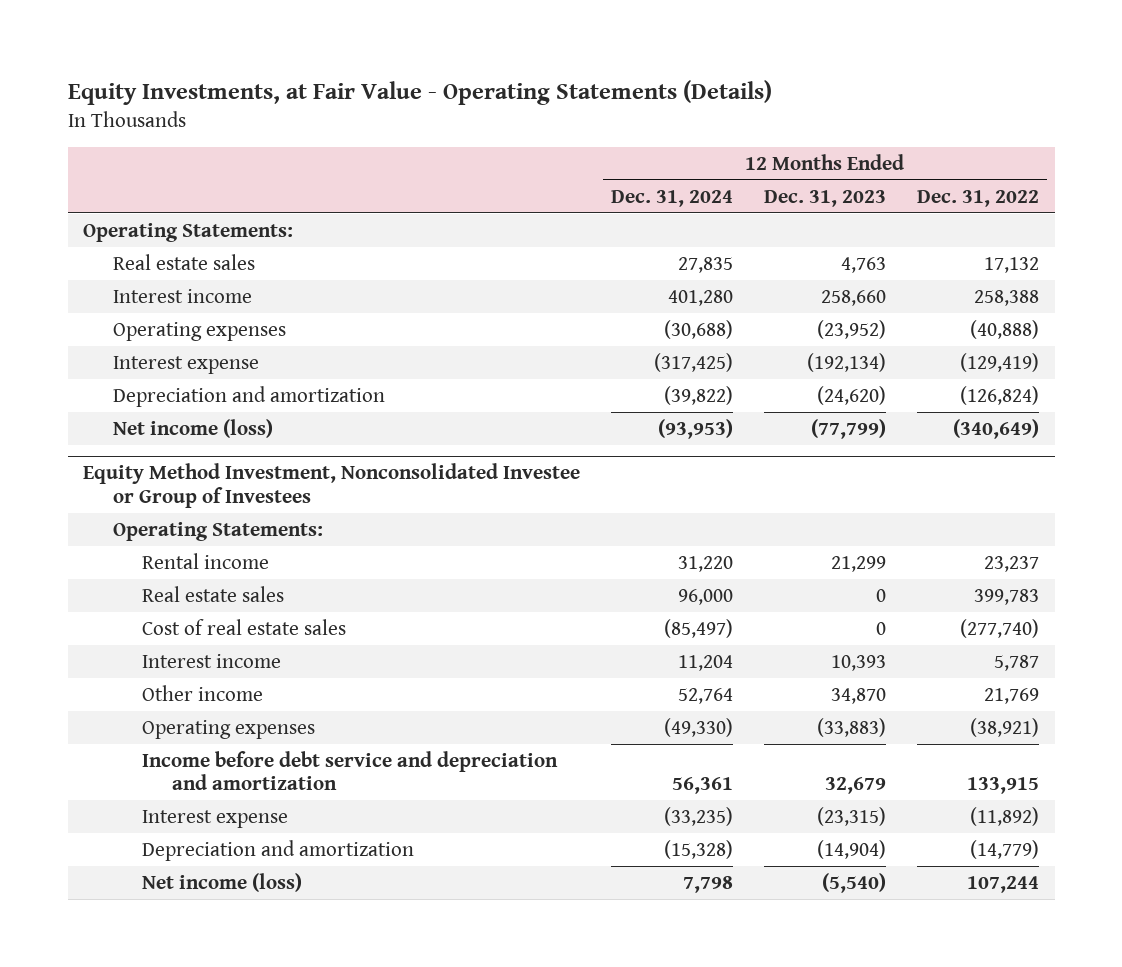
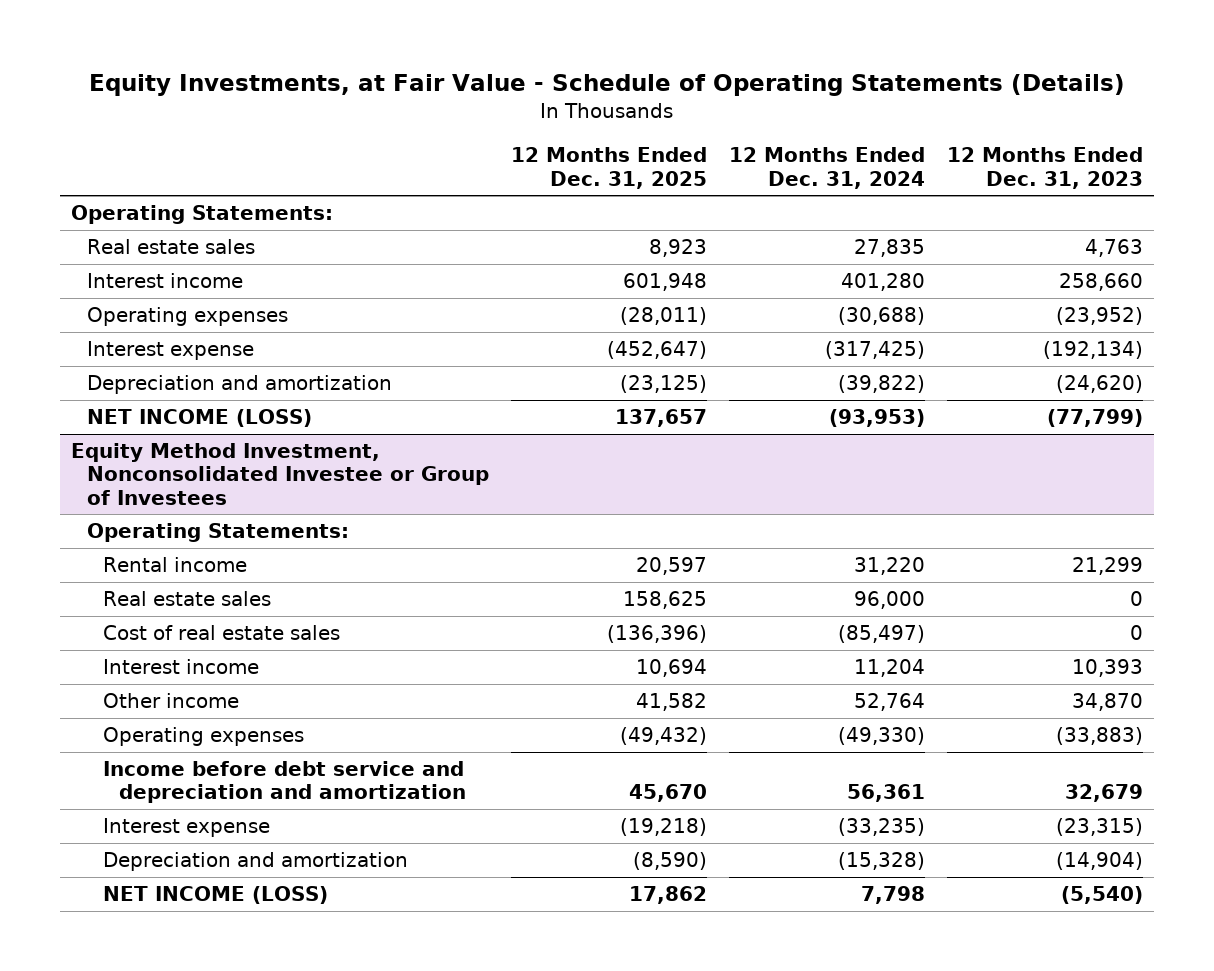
[67,80,772,106] Equity Investments, at Fair Value - Operating Statements (Details) -> [88,73,1125,96] Equity Investments, at Fair Value - Schedule of Operating Statements (Details)
[917,189,1040,207] Dec. 31, 2022 -> none
none -> [510,147,707,189] 12 Months Ended Dec. 31, 2025
[112,418,273,438] Net income (loss) -> [86,409,312,428] NET INCOME (LOSS)
[142,872,303,892] Net income (loss) -> [102,886,328,905] NET INCOME (LOSS)

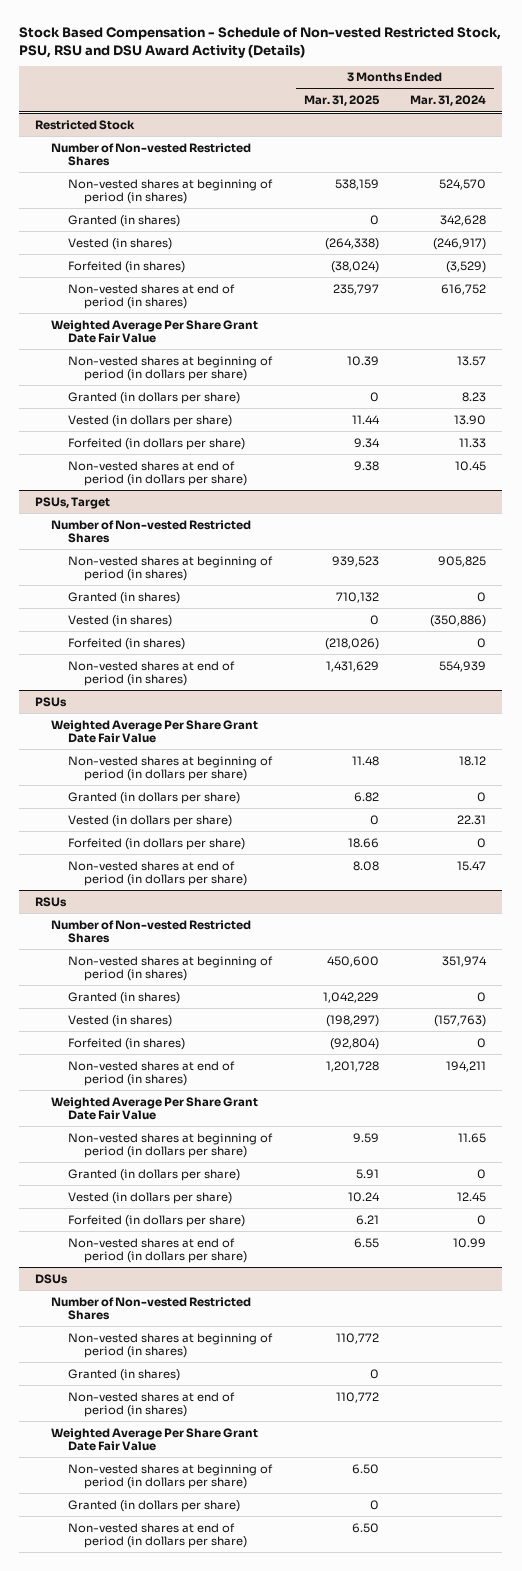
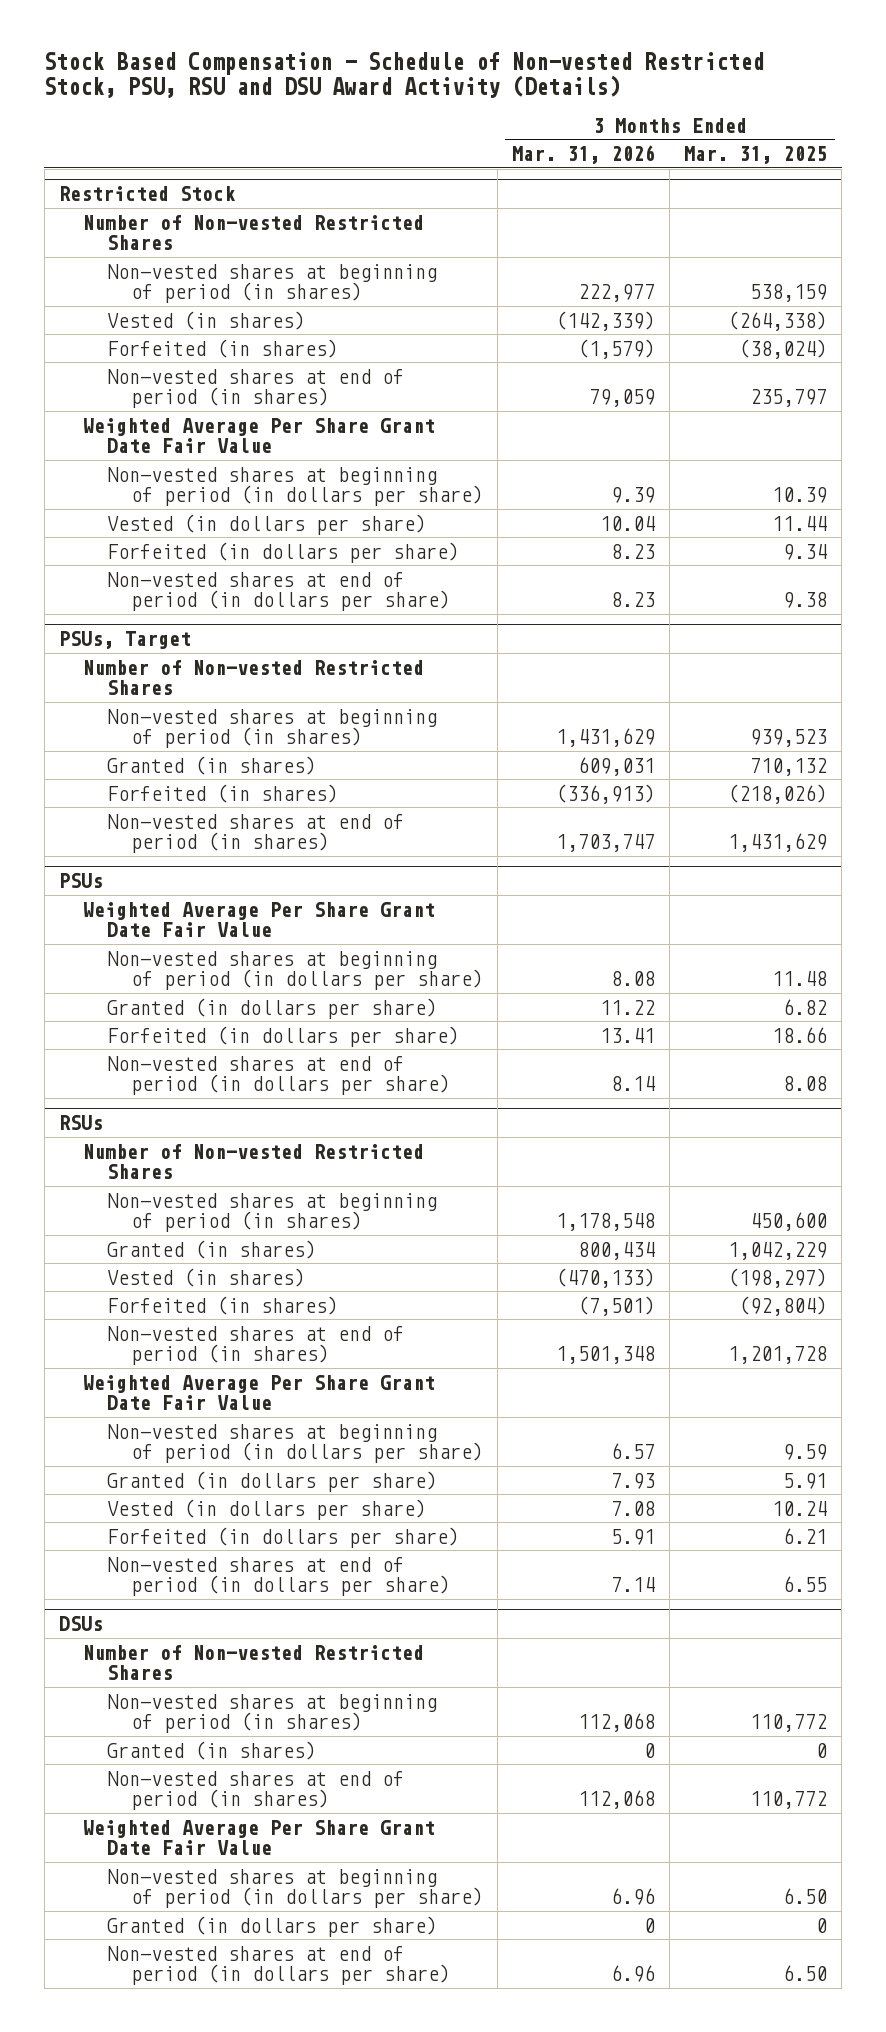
[410,95,487,107] Mar. 31, 2024 -> none
none -> [512,144,656,164] Mar. 31, 2026
[67,214,180,227] Granted (in shares) -> none
[67,391,240,404] Granted (in dollars per share) -> none
[67,614,172,627] Vested (in shares) -> none
[67,814,232,827] Vested (in dollars per share) -> none

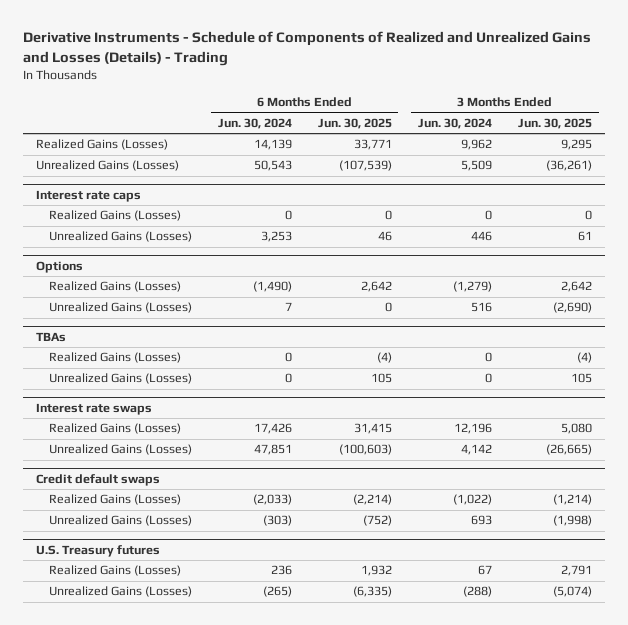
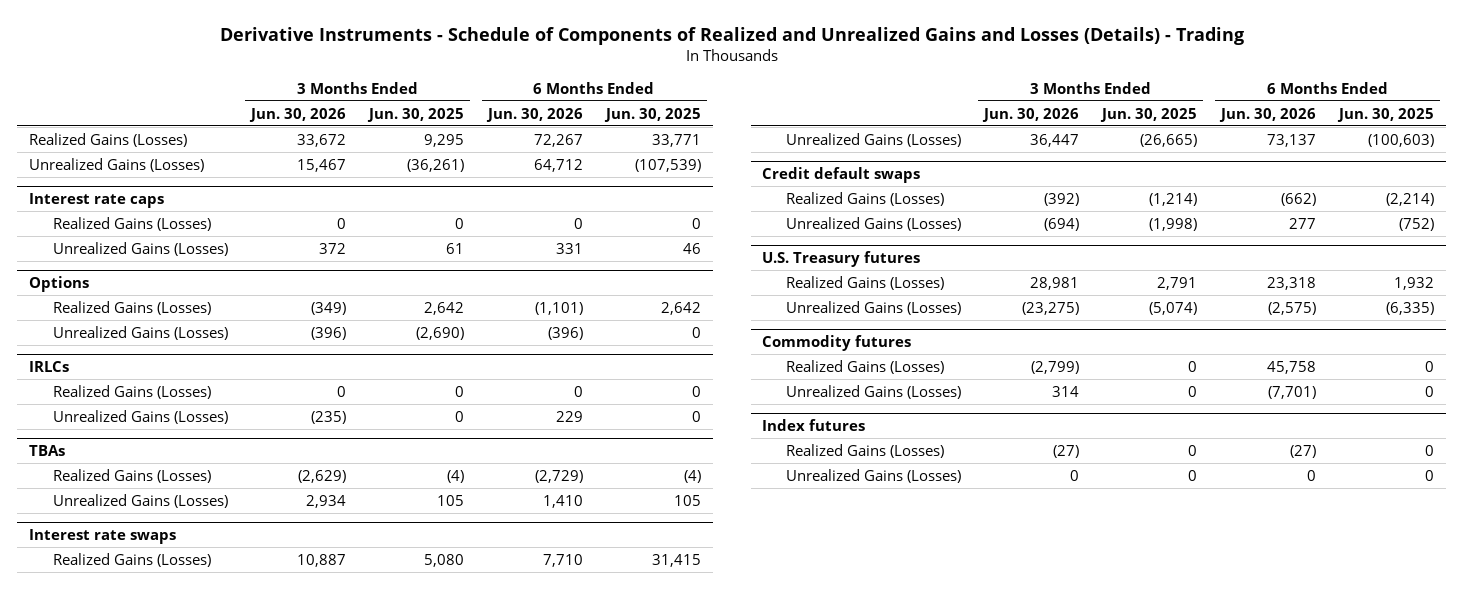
[217,118,292,130] Jun. 30, 2024 -> none
[417,118,492,130] Jun. 30, 2024 -> none
none -> [248,107,346,122] Jun. 30, 2026
none -> [485,107,583,122] Jun. 30, 2026
none -> [29,361,70,373] IRLCs
none -> [52,384,211,399] Realized Gains (Losses)
none -> [52,409,228,424] Unrealized Gains (Losses)
none -> [762,335,912,352] Commodity futures
none -> [785,359,944,374] Realized Gains (Losses)
none -> [785,384,961,399] Unrealized Gains (Losses)
none -> [762,419,866,432] Index futures
none -> [785,443,944,458] Realized Gains (Losses)
none -> [785,468,961,483] Unrealized Gains (Losses)

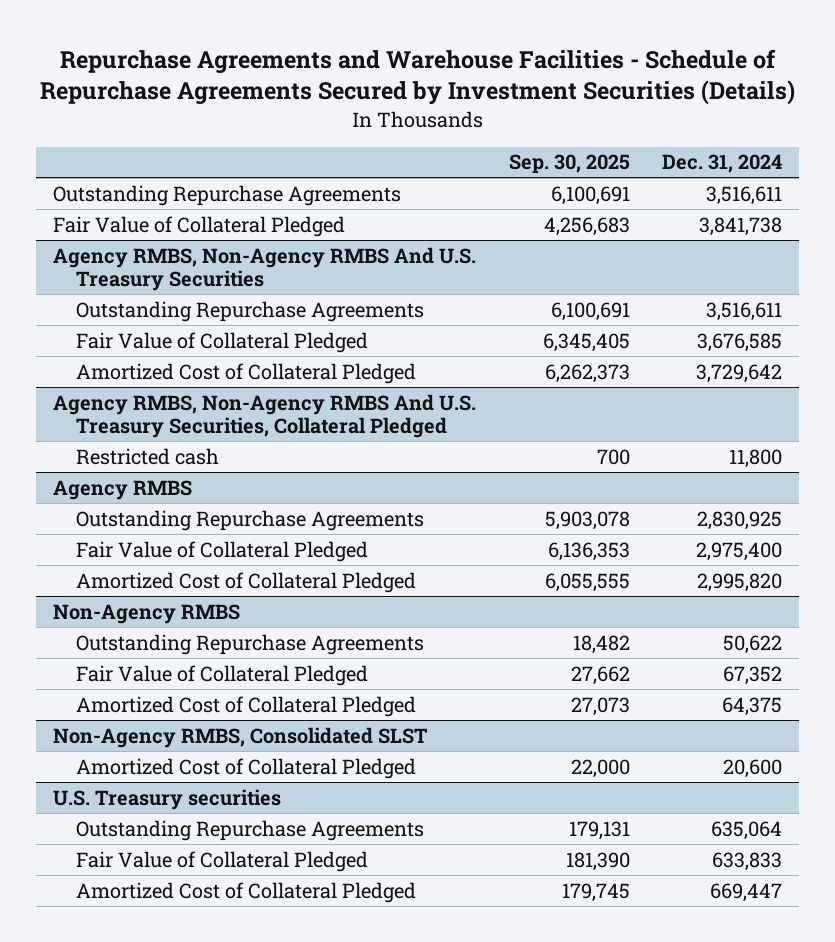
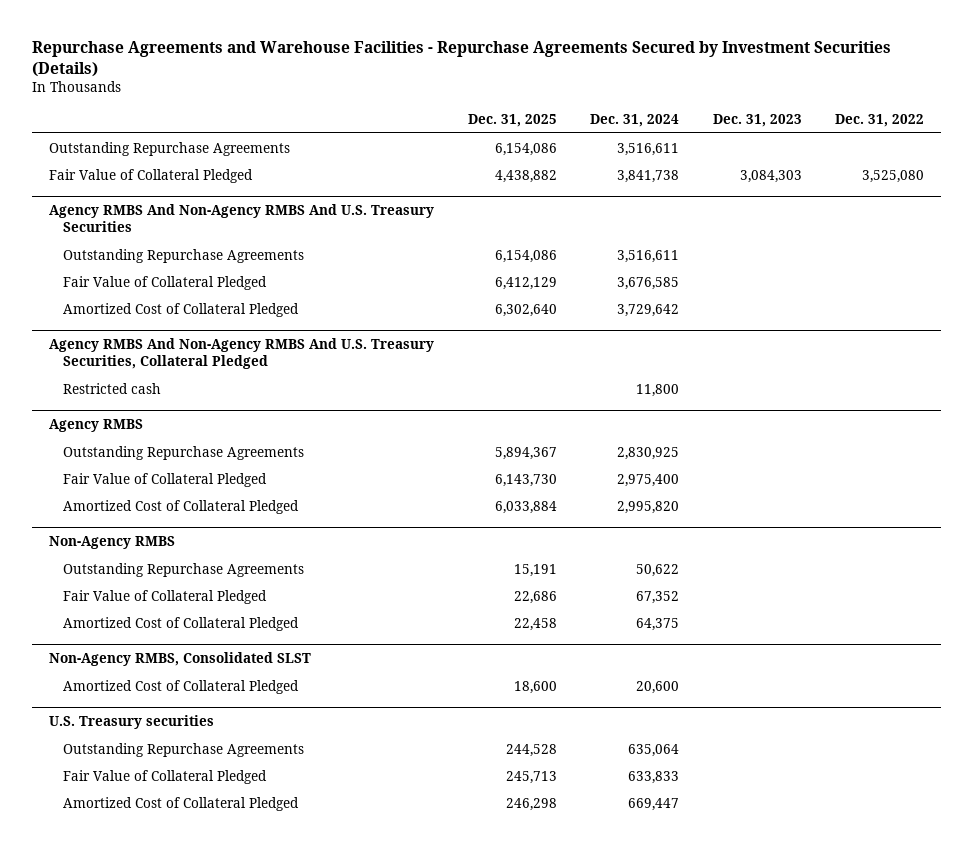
[39,48,795,106] Repurchase Agreements and Warehouse Facilities - Schedule of Repurchase Agreements Secured by Investment Securities (Details) -> [32,40,892,77] Repurchase Agreements and Warehouse Facilities - Repurchase Agreements Secured by Investment Securities (Details)
[508,154,630,175] Sep. 30, 2025 -> none
none -> [467,113,557,127] Dec. 31, 2025
none -> [712,113,802,127] Dec. 31, 2023
none -> [835,113,925,127] Dec. 31, 2022
[52,246,476,292] Agency RMBS, Non-Agency RMBS And U.S. Treasury Securities -> [48,203,434,232] Agency RMBS And Non-Agency RMBS And U.S. Treasury Securities
[52,393,476,439] Agency RMBS, Non-Agency RMBS And U.S. Treasury Securities, Collateral Pledged -> [48,337,434,369] Agency RMBS And Non-Agency RMBS And U.S. Treasury Securities, Collateral Pledged

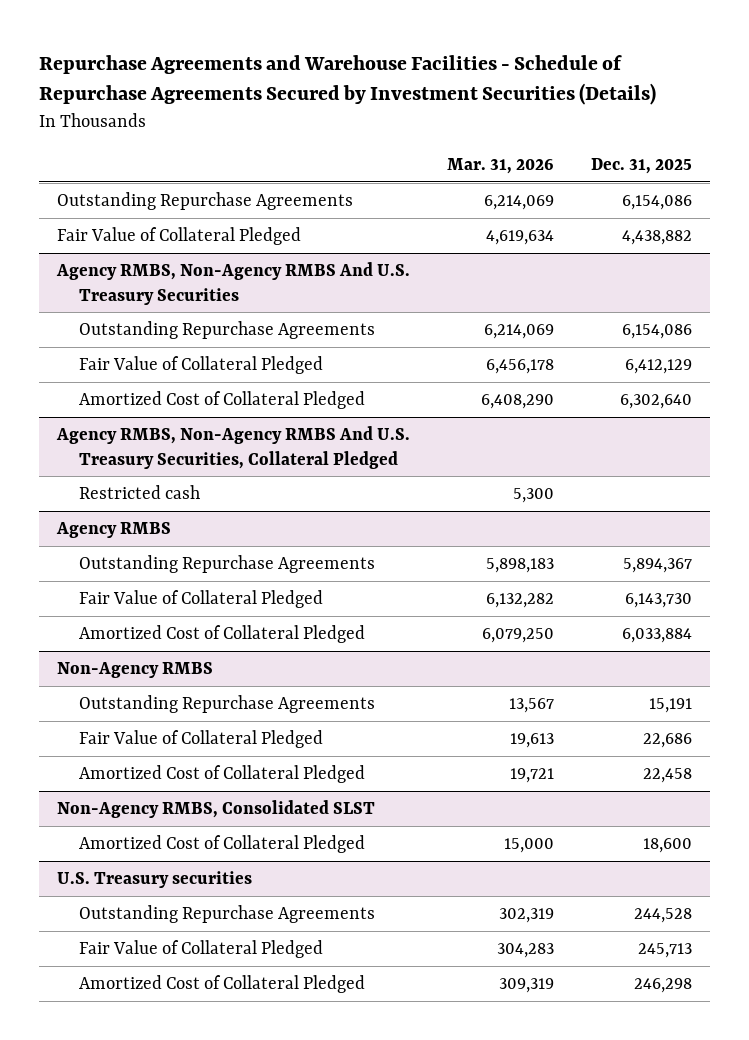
[32,40,892,77] Repurchase Agreements and Warehouse Facilities - Repurchase Agreements Secured by Investment Securities (Details) -> [38,54,656,106] Repurchase Agreements and Warehouse Facilities - Schedule of Repurchase Agreements Secured by Investment Securities (Details)
[590,113,680,127] Dec. 31, 2024 -> none
[712,113,802,127] Dec. 31, 2023 -> none
[835,113,925,127] Dec. 31, 2022 -> none
none -> [446,157,554,174] Mar. 31, 2026
[48,203,434,232] Agency RMBS And Non-Agency RMBS And U.S. Treasury Securities -> [56,262,411,305] Agency RMBS, Non-Agency RMBS And U.S. Treasury Securities
[48,337,434,369] Agency RMBS And Non-Agency RMBS And U.S. Treasury Securities, Collateral Pledged -> [56,426,411,469] Agency RMBS, Non-Agency RMBS And U.S. Treasury Securities, Collateral Pledged

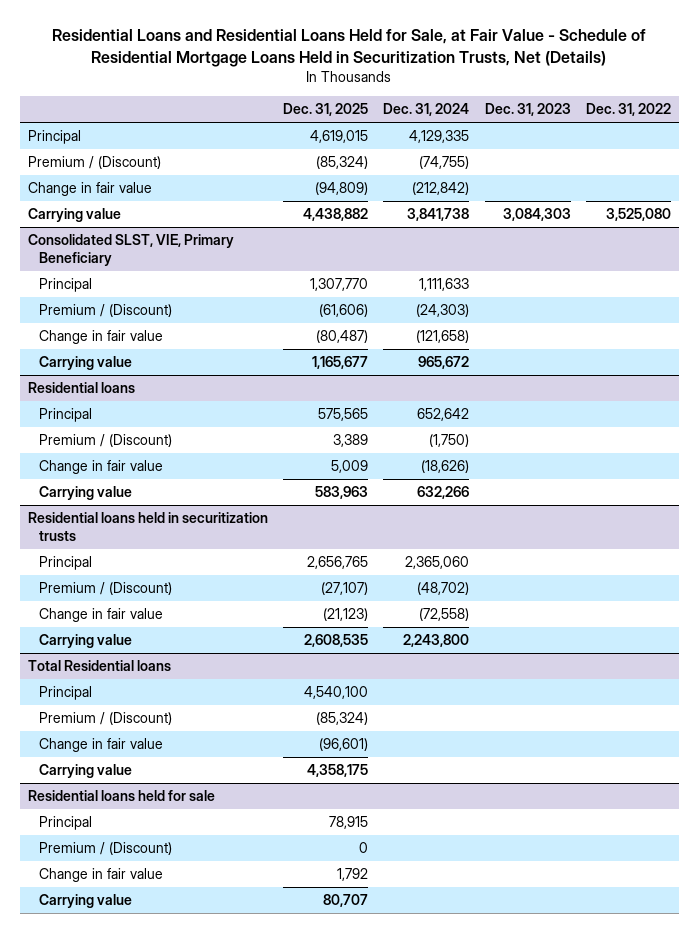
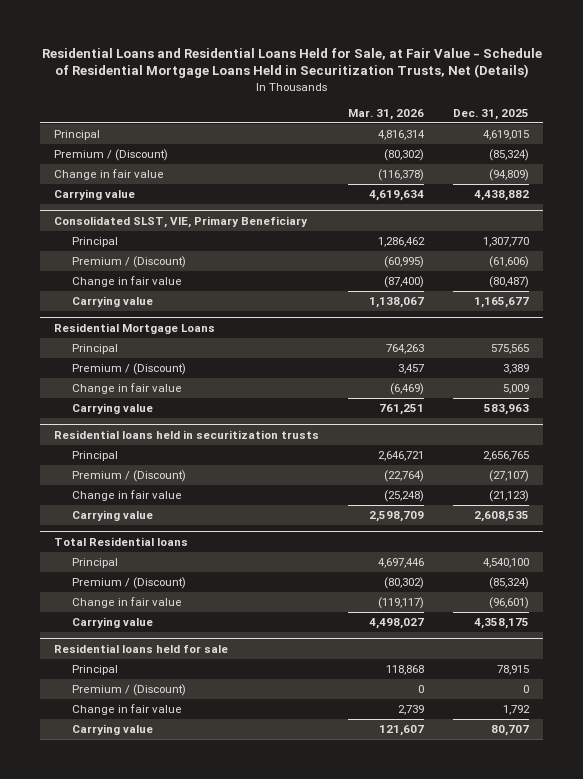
[383,103,470,117] Dec. 31, 2024 -> none
[484,103,571,117] Dec. 31, 2023 -> none
[586,103,672,117] Dec. 31, 2022 -> none
none -> [348,108,425,120] Mar. 31, 2026
[27,382,135,394] Residential loans -> [54,323,216,335] Residential Mortgage Loans

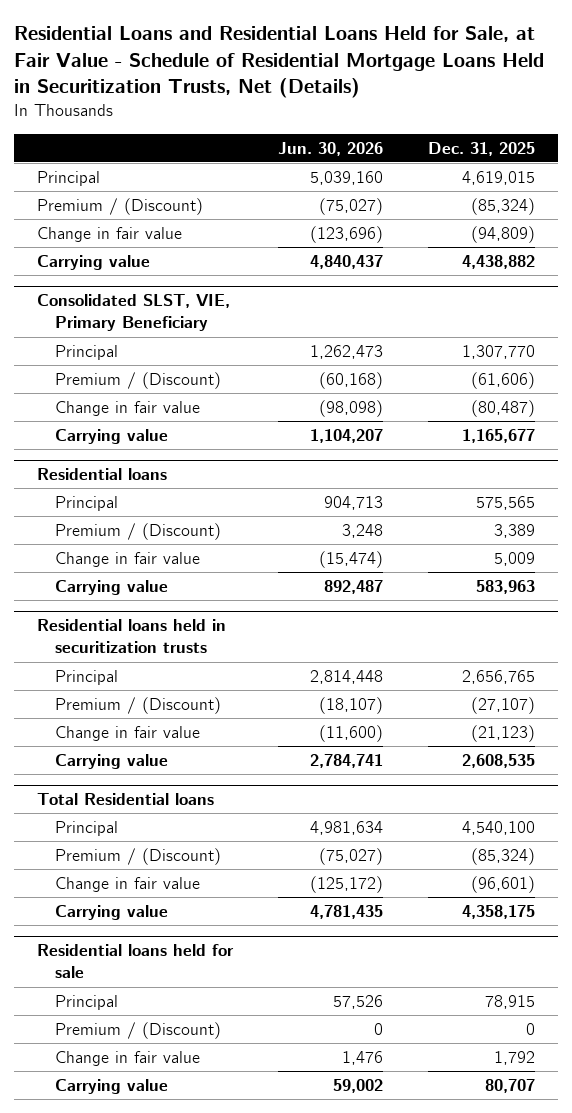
[348,108,425,120] Mar. 31, 2026 -> none
none -> [277,141,383,156] Jun. 30, 2026
[54,323,216,335] Residential Mortgage Loans -> [36,468,167,481] Residential loans

